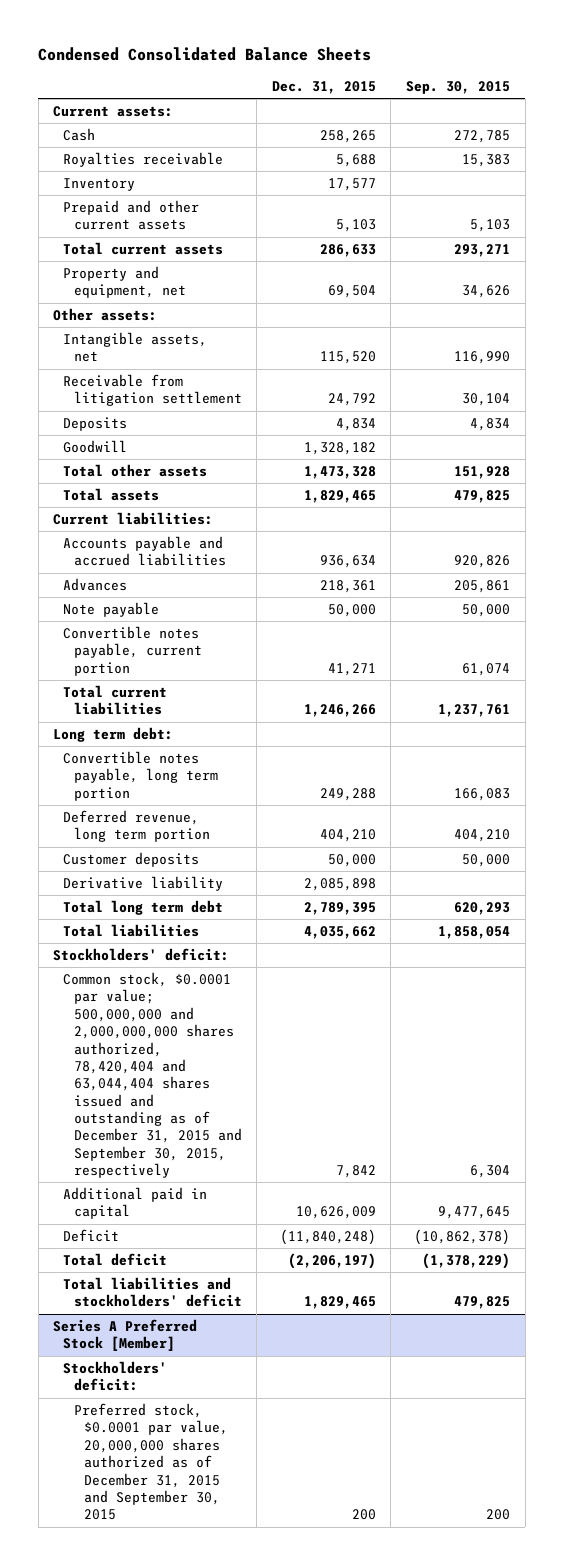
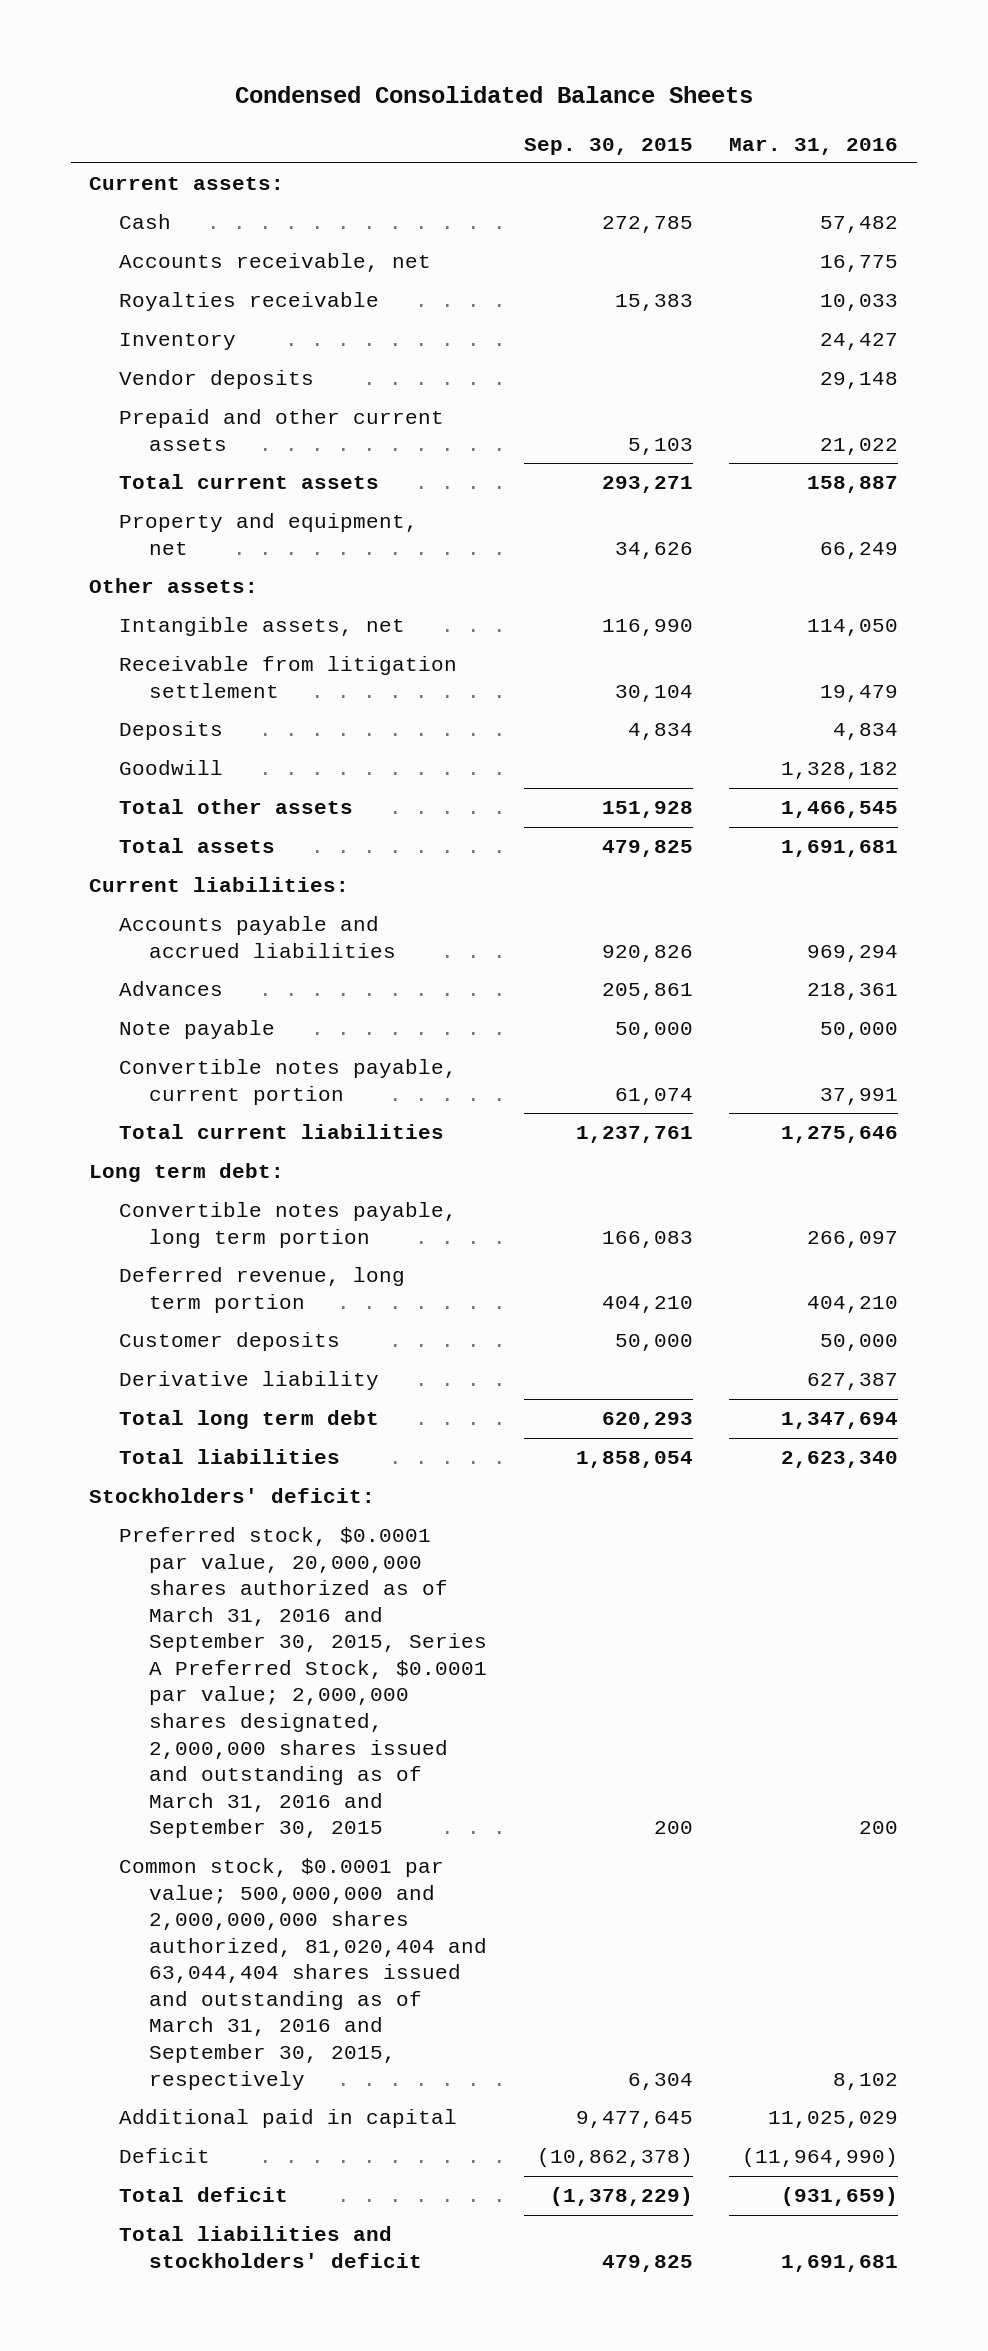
[271,81,376,95] Dec. 31, 2015 -> none
none -> [729,137,899,155] Mar. 31, 2016
none -> [119,253,432,273] Accounts receivable, net
none -> [119,370,315,390] Vendor deposits
none -> [119,1527,488,1839] Preferred stock, $0.0001 par value, 20,000,000 shares authorized as of March 31, 2016 and September 30, 2015, Series A Preferred Stock, $0.0001 par value; 2,000,000 shares designated, 2,000,000 shares issued and outstanding as of March 31, 2016 and September 30, 2015
[63,972,242,1179] Common stock, $0.0001 par value; 500,000,000 and 2,000,000,000 shares authorized, 78,420,404 and 63,044,404 shares issued and outstanding as of December 31, 2015 and September 30, 2015, respectively -> [119,1858,488,2090] Common stock, $0.0001 par value; 500,000,000 and 2,000,000,000 shares authorized, 81,020,404 and 63,044,404 shares issued and outstanding as of March 31, 2016 and September 30, 2015, respectively
[53,1319,198,1352] Series A Preferred Stock [Member] -> none
[63,1361,168,1392] Stockholders' deficit: -> none
[73,1403,229,1521] Preferred stock, $0.0001 par value, 20,000,000 shares authorized as of December 31, 2015 and September 30, 2015 -> none

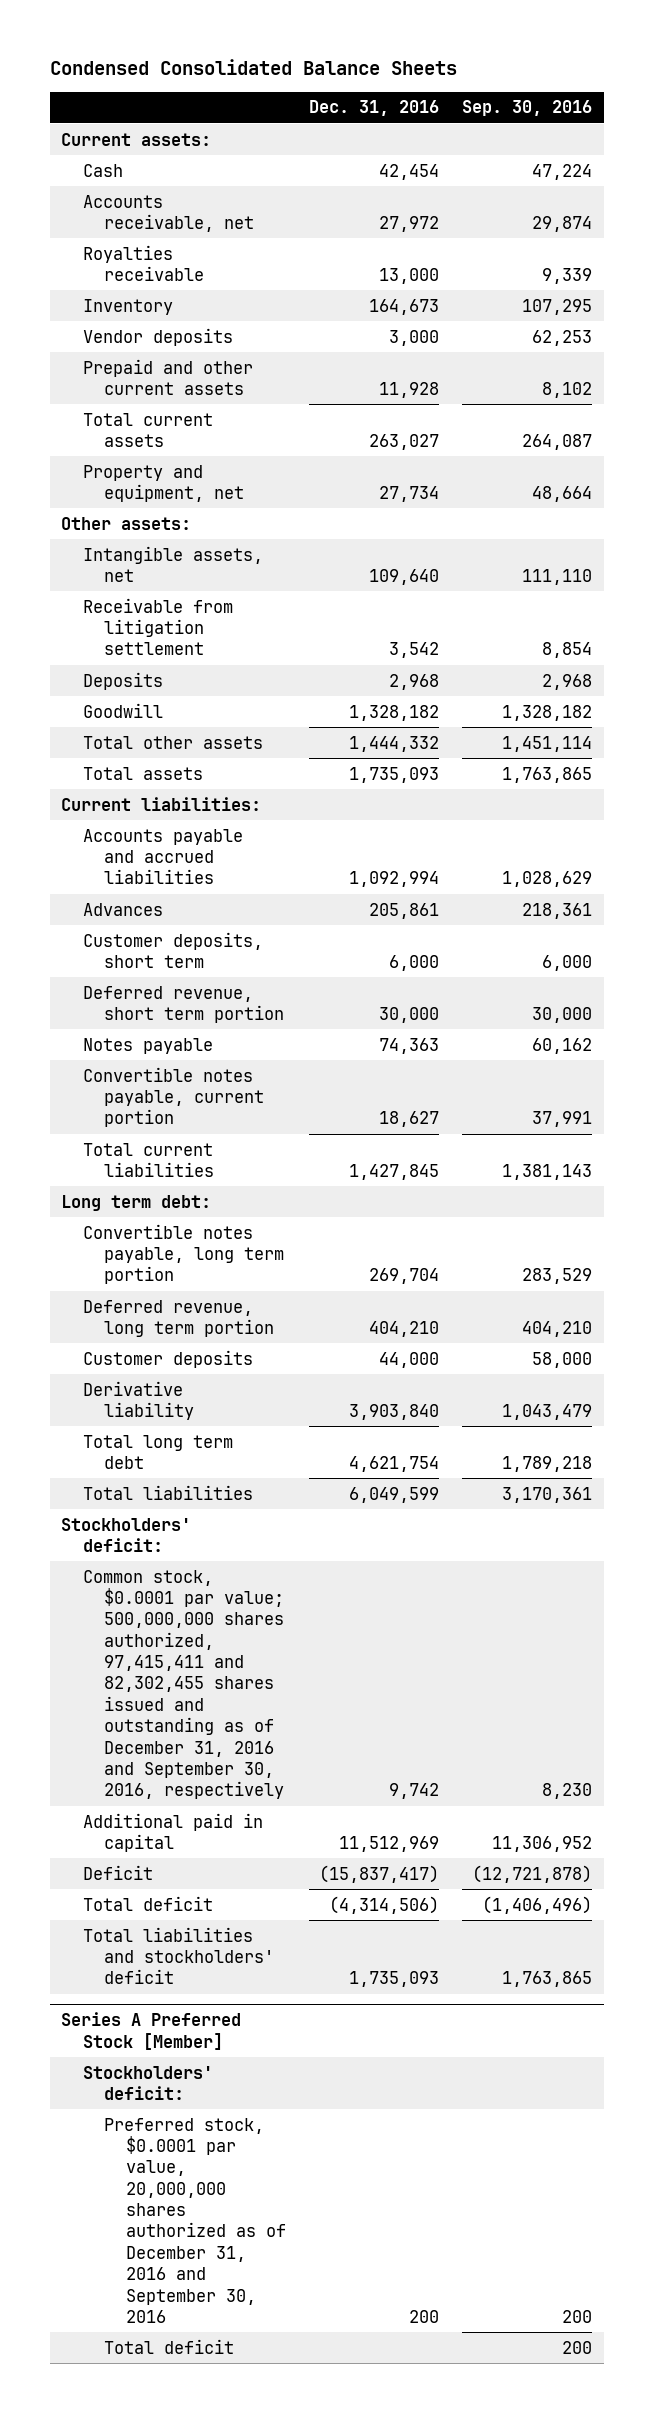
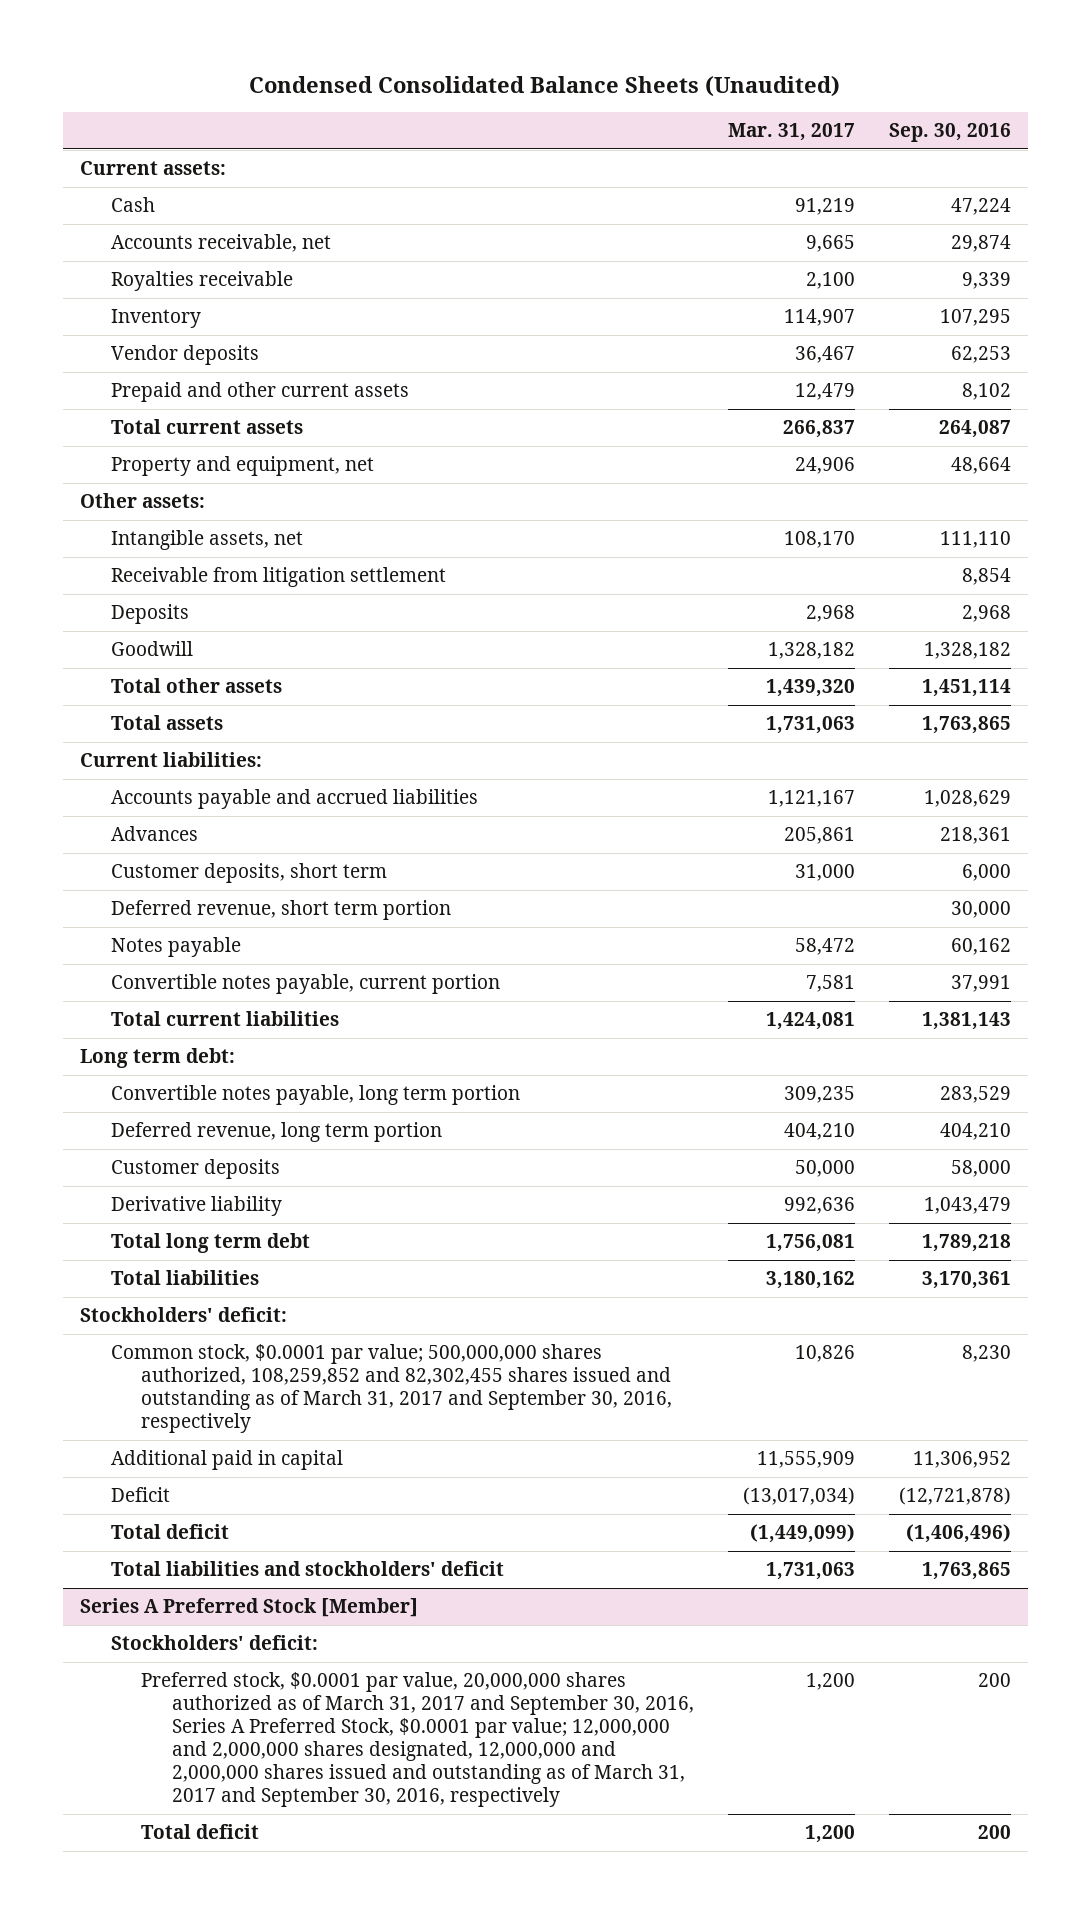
[49,59,457,76] Condensed Consolidated Balance Sheets -> [249,75,841,97] Condensed Consolidated Balance Sheets (Unaudited)
[308,100,439,117] Dec. 31, 2016 -> none
none -> [727,123,855,142] Mar. 31, 2017
[82,1569,285,1800] Common stock, $0.0001 par value; 500,000,000 shares authorized, 97,415,411 and 82,302,455 shares issued and outstanding as of December 31, 2016 and September 30, 2016, respectively -> [110,1344,673,1434] Common stock, $0.0001 par value; 500,000,000 shares authorized, 108,259,852 and 82,302,455 shares issued and outstanding as of March 31, 2017 and September 30, 2016, respectively
[104,2117,286,2323] Preferred stock, $0.0001 par value, 20,000,000 shares authorized as of December 31, 2016 and September 30, 2016 -> [141,1672,694,1808] Preferred stock, $0.0001 par value, 20,000,000 shares authorized as of March 31, 2017 and September 30, 2016, Series A Preferred Stock, $0.0001 par value; 12,000,000 and 2,000,000 shares designated, 12,000,000 and 2,000,000 shares issued and outstanding as of March 31, 2017 and September 30, 2016, respectively

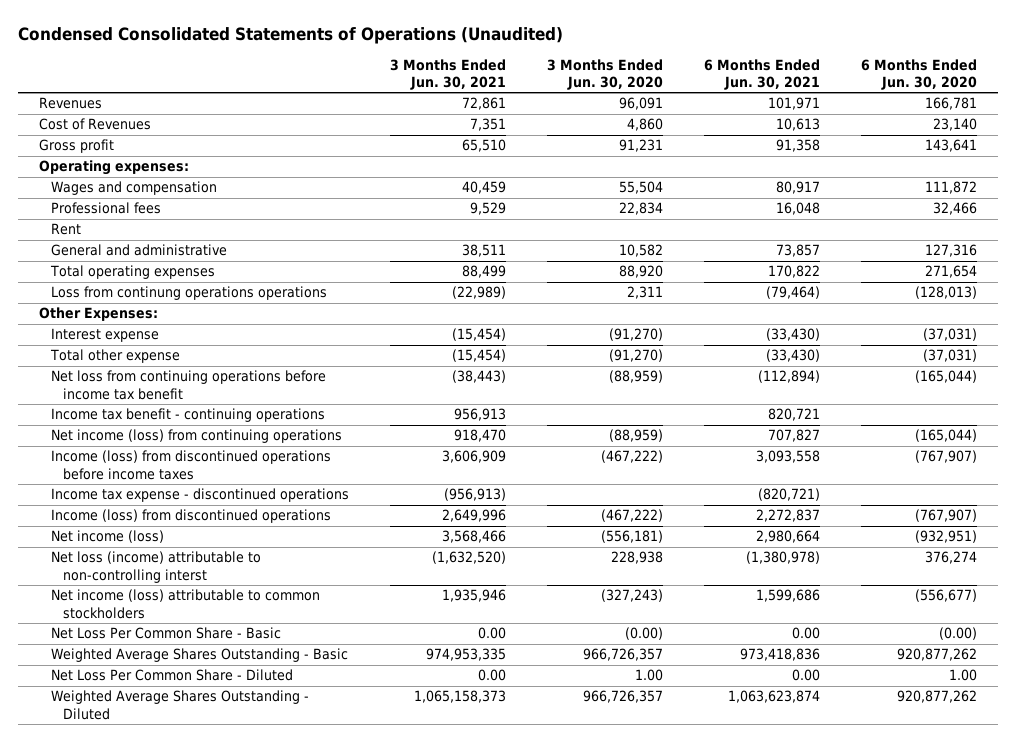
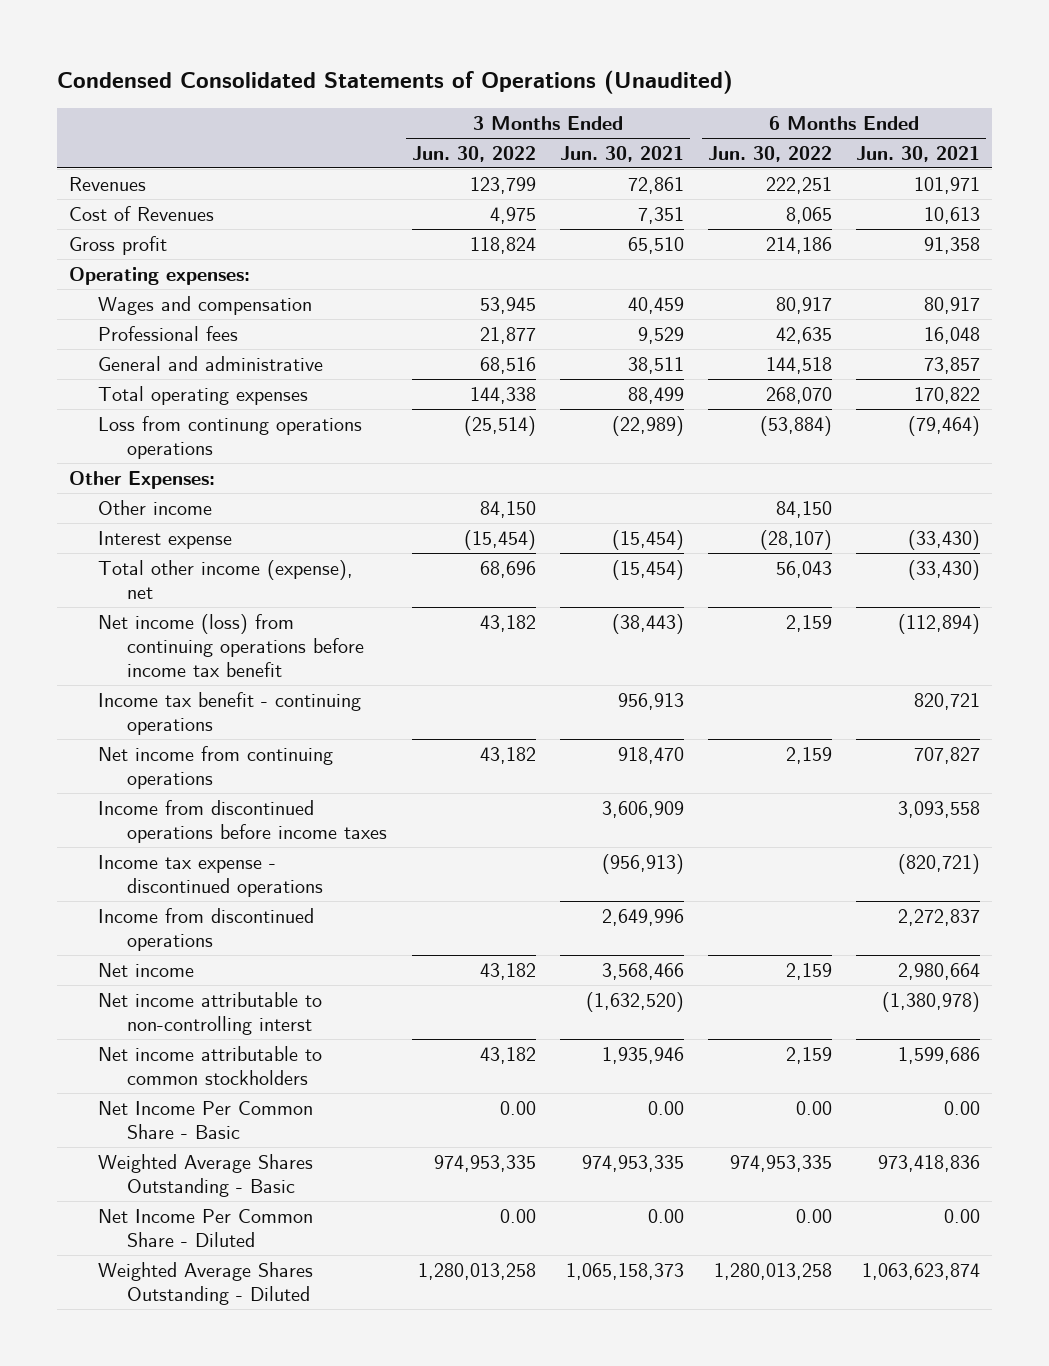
[546,59,663,91] 3 Months Ended Jun. 30, 2020 -> none
[861,59,978,91] 6 Months Ended Jun. 30, 2020 -> none
none -> [411,146,536,163] Jun. 30, 2022
none -> [707,146,832,163] Jun. 30, 2022
[50,223,81,236] Rent -> none
none -> [98,499,213,515] Other income
[49,349,180,364] Total other expense -> [98,559,354,599] Total other income (expense), net
[50,370,326,400] Net loss from continuing operations before income tax benefit -> [98,613,365,677] Net income (loss) from continuing operations before income tax benefit
[50,429,342,444] Net income (loss) from continuing operations -> [98,745,334,789] Net income from continuing operations
[50,450,331,480] Income (loss) from discontinued operations before income taxes -> [98,799,388,843] Income from discontinued operations before income taxes
[50,509,331,524] Income (loss) from discontinued operations -> [98,907,315,951] Income from discontinued operations
[50,530,164,544] Net income (loss) -> [98,962,195,977] Net income
[50,551,261,583] Net loss (income) attributable to non-controlling interst -> [98,991,323,1035] Net income attributable to non-controlling interst
[50,589,320,619] Net income (loss) attributable to common stockholders -> [98,1045,323,1085] Net income attributable to common stockholders
[50,627,281,640] Net Loss Per Common Share - Basic -> [98,1100,314,1139] Net Income Per Common Share - Basic
[50,669,293,682] Net Loss Per Common Share - Diluted -> [98,1208,314,1247] Net Income Per Common Share - Diluted

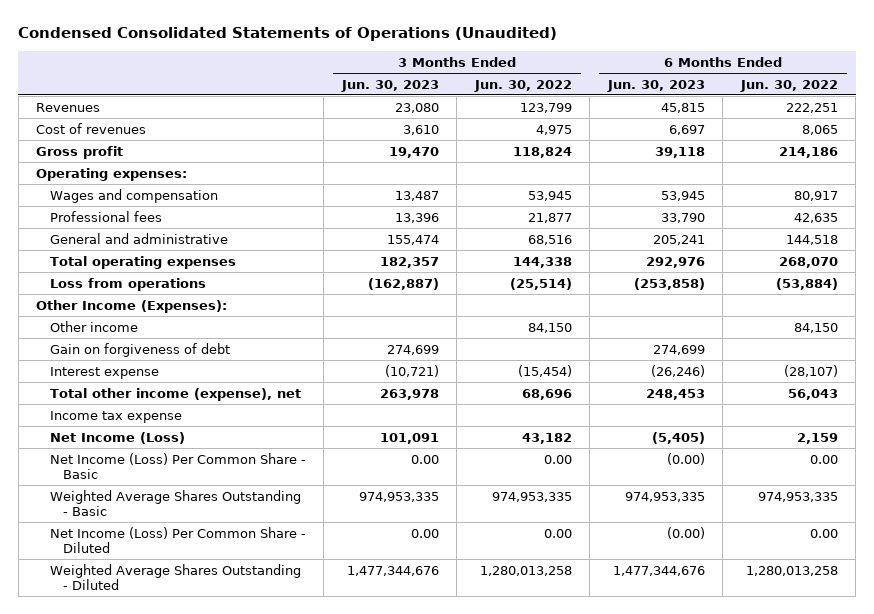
[559,146,684,163] Jun. 30, 2021 -> none
[856,146,981,163] Jun. 30, 2021 -> none
none -> [340,79,439,92] Jun. 30, 2023
none -> [606,79,705,92] Jun. 30, 2023
[69,205,215,221] Cost of Revenues -> [36,122,147,134] Cost of revenues
[98,415,363,459] Loss from continung operations operations -> [49,277,206,291] Loss from operations
[69,470,216,489] Other Expenses: -> [36,299,228,313] Other Income (Expenses):
none -> [49,342,230,357] Gain on forgiveness of debt
[98,613,365,677] Net income (loss) from continuing operations before income tax benefit -> none
[98,745,334,789] Net income from continuing operations -> none
[98,799,388,843] Income from discontinued operations before income taxes -> none
[98,854,324,897] Income tax expense - discontinued operations -> none
[98,907,315,951] Income from discontinued operations -> none
[98,962,195,977] Net income -> none
[98,991,323,1035] Net income attributable to non-controlling interst -> none
[98,691,362,735] Income tax benefit - continuing operations -> [49,410,182,423] Income tax expense
[98,1045,323,1085] Net income attributable to common stockholders -> [49,431,185,444] Net Income (Loss)
[98,1100,314,1139] Net Income Per Common Share - Basic -> [49,452,306,479] Net Income (Loss) Per Common Share - Basic
[98,1208,314,1247] Net Income Per Common Share - Diluted -> [49,526,306,553] Net Income (Loss) Per Common Share - Diluted

